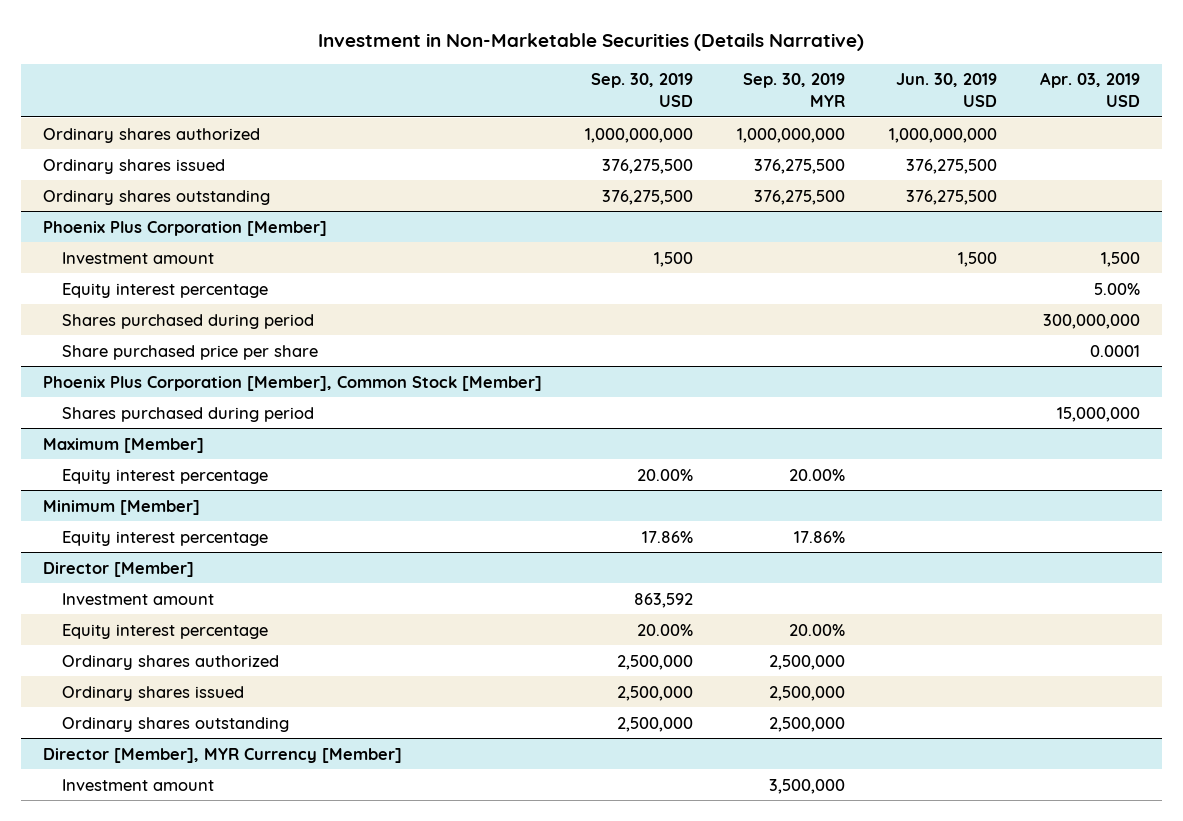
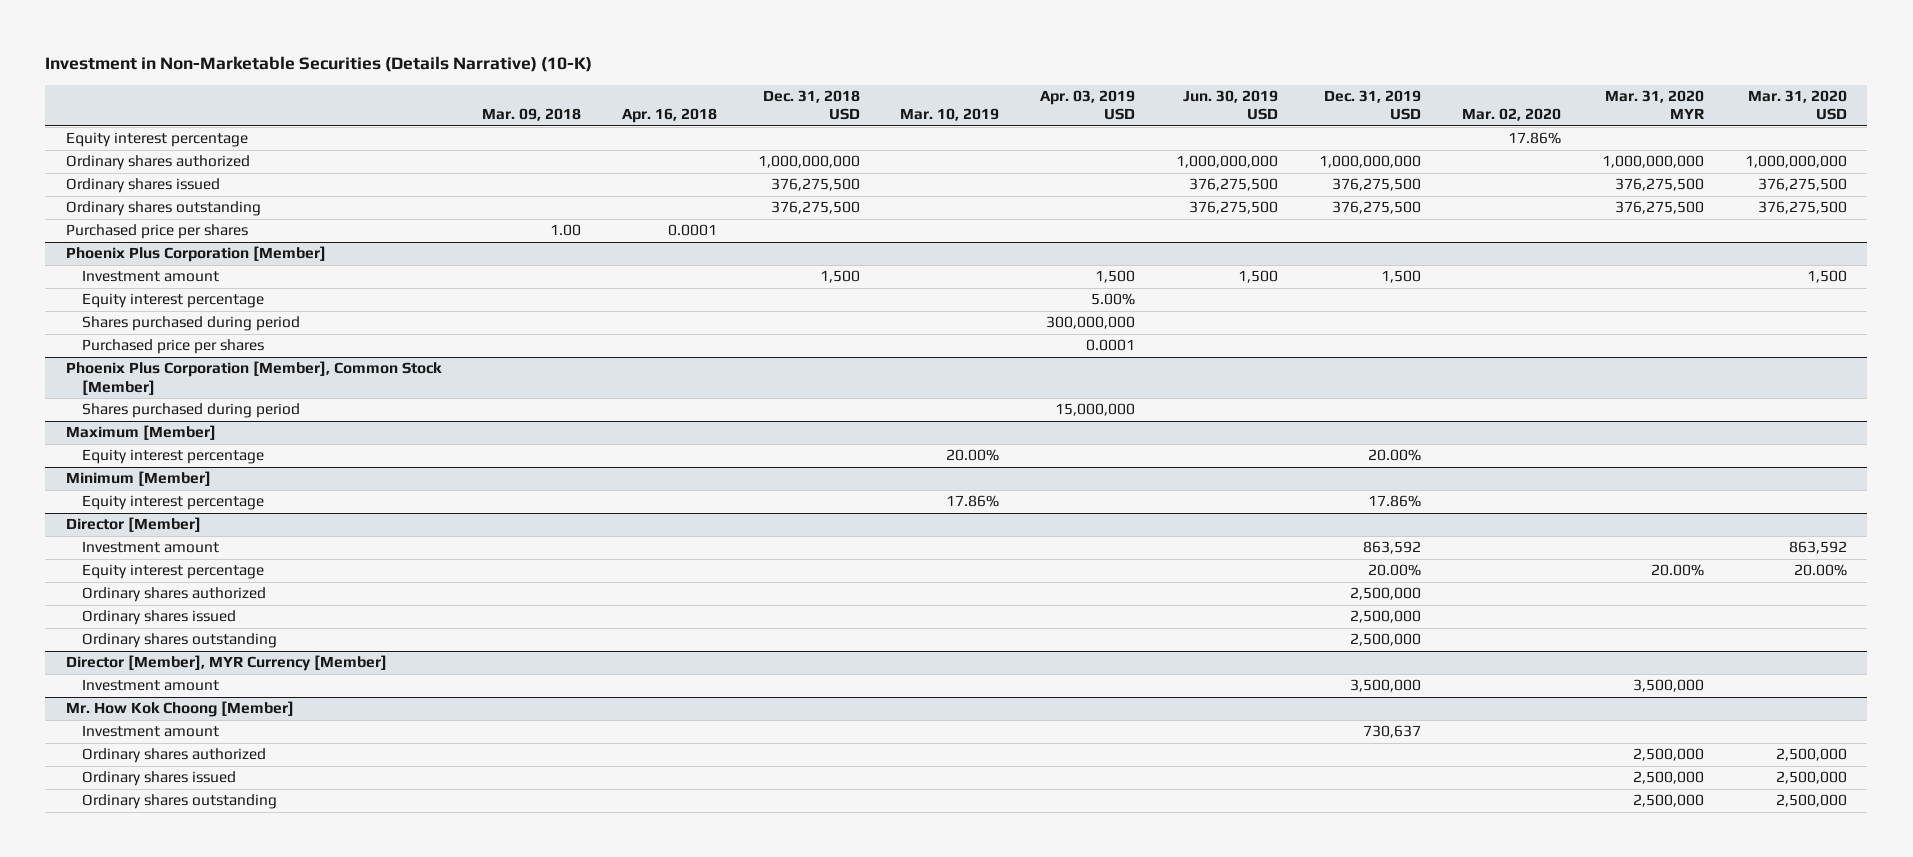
[318,32,865,51] Investment in Non-Marketable Securities (Details Narrative) -> [45,56,593,73] Investment in Non-Marketable Securities (Details Narrative) (10-K)
[591,73,694,107] Sep. 30, 2019 USD -> none
[742,73,845,107] Sep. 30, 2019 MYR -> none
none -> [481,108,581,122] Mar. 09, 2018
none -> [621,108,717,124] Apr. 16, 2018
none -> [762,89,860,121] Dec. 31, 2018 USD
none -> [900,108,1000,122] Mar. 10, 2019
none -> [1324,89,1422,121] Dec. 31, 2019 USD
none -> [1462,108,1562,122] Mar. 02, 2020
none -> [1604,89,1705,120] Mar. 31, 2020 MYR
none -> [1747,89,1847,121] Mar. 31, 2020 USD
none -> [65,132,248,148] Equity interest percentage
none -> [65,224,248,240] Purchased price per shares
[61,344,318,360] Share purchased price per share -> [81,339,264,355] Purchased price per shares
none -> [65,701,294,718] Mr. How Kok Choong [Member]
none -> [81,725,219,738] Investment amount
none -> [81,748,266,764] Ordinary shares authorized
none -> [81,771,236,787] Ordinary shares issued
none -> [81,794,277,810] Ordinary shares outstanding

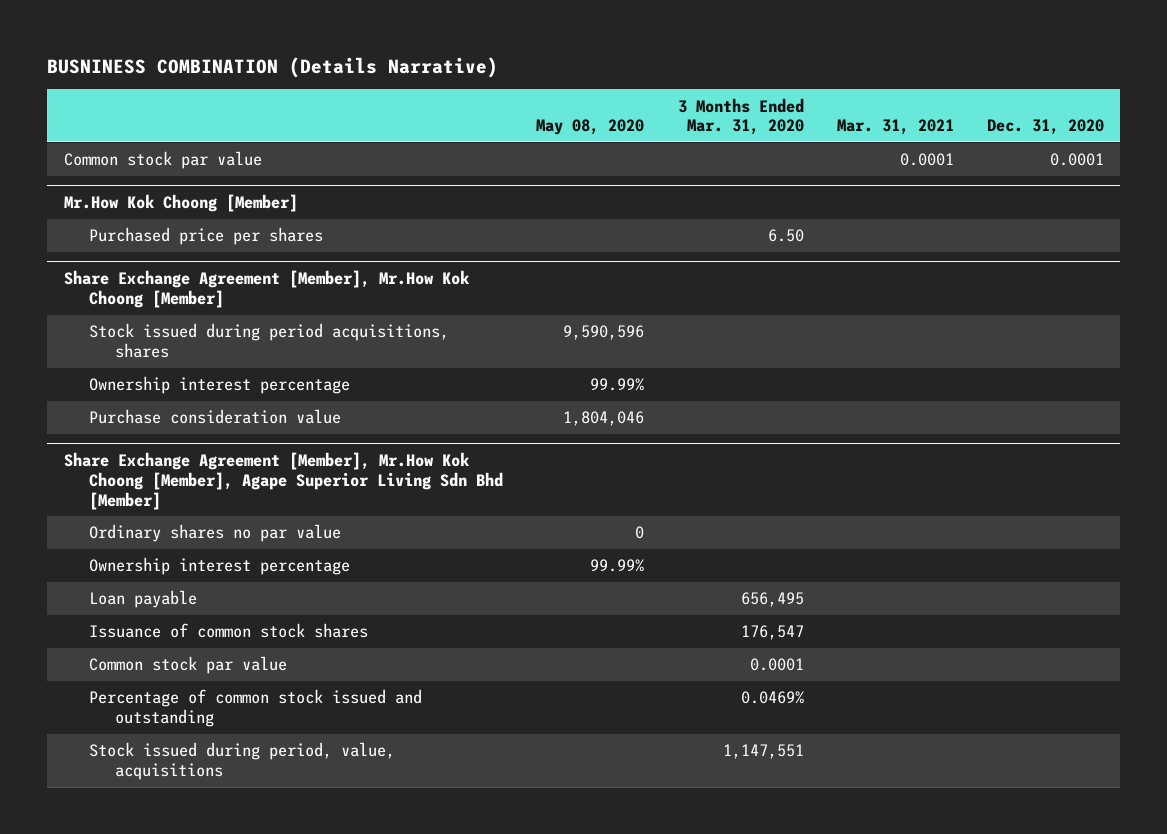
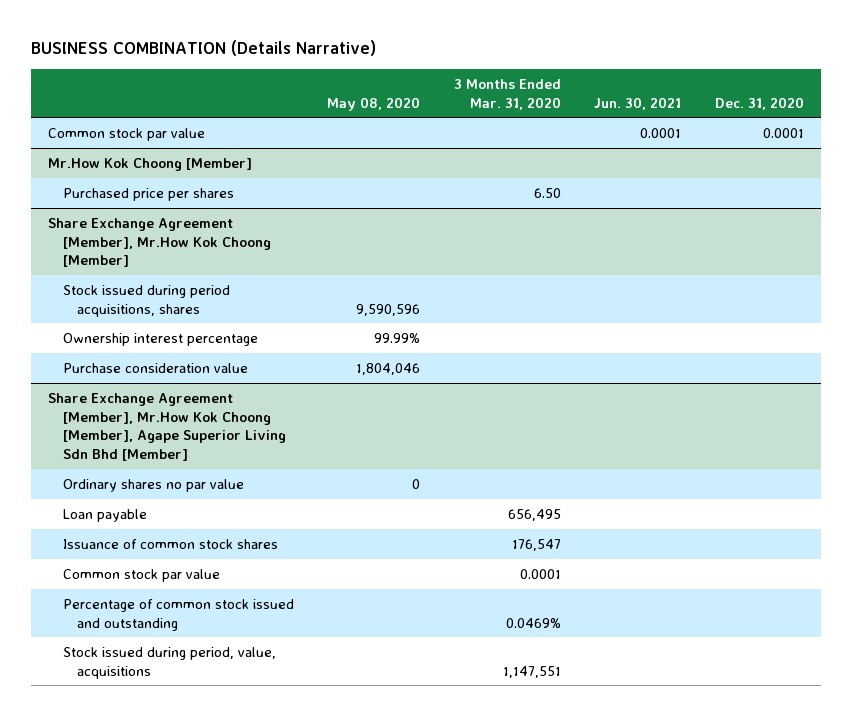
[46,56,498,78] BUSNINESS COMBINATION (Details Narrative) -> [31,40,377,57] BUSINESS COMBINATION (Details Narrative)
[836,119,954,136] Mar. 31, 2021 -> none
none -> [594,96,682,110] Jun. 30, 2021
[89,557,351,576] Ownership interest percentage -> none

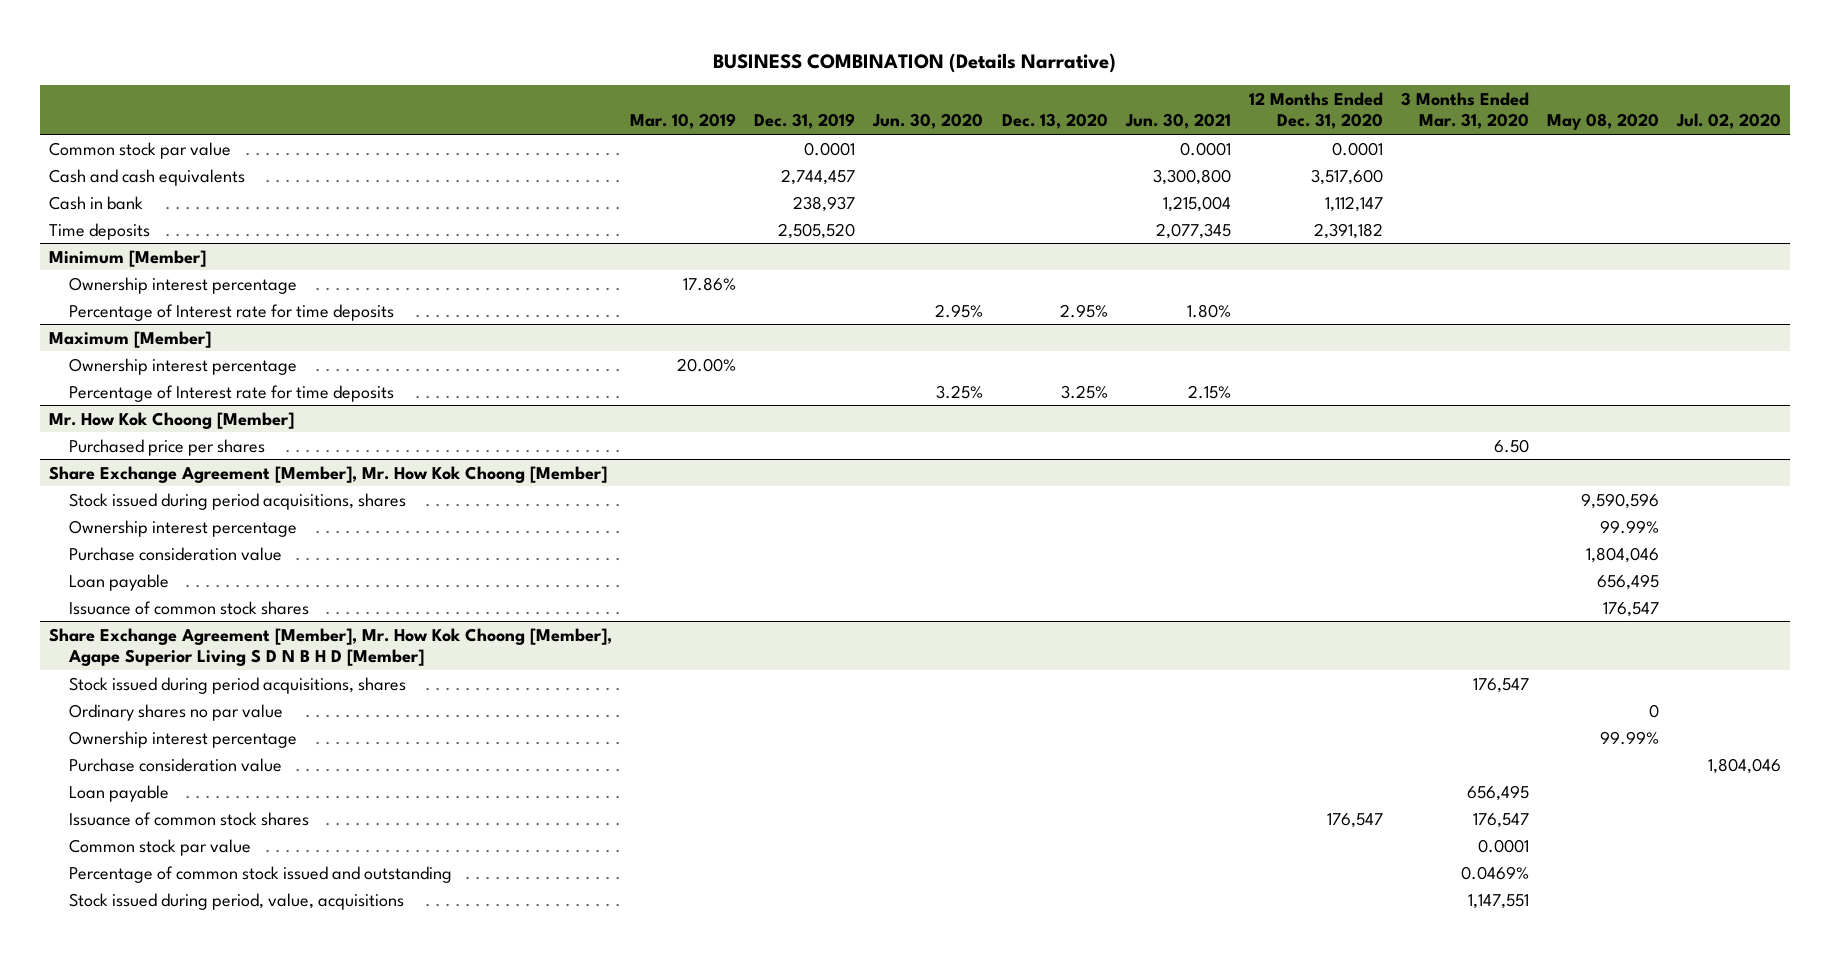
[715,96,805,110] Dec. 31, 2020 -> none
none -> [630,113,737,130] Mar. 10, 2019
none -> [754,113,856,130] Dec. 31, 2019
none -> [872,113,984,130] Jun. 30, 2020
none -> [1001,113,1108,130] Dec. 13, 2020
none -> [1248,91,1383,130] 12 Months Ended Dec. 31, 2020
none -> [1676,113,1782,130] Jul. 02, 2020
none -> [49,168,246,186] Cash and cash equivalents
none -> [49,195,144,210] Cash in bank
none -> [49,222,151,240] Time deposits
none -> [49,249,207,267] Minimum [Member]
none -> [68,276,297,294] Ownership interest percentage
none -> [68,303,394,321] Percentage of Interest rate for time deposits
none -> [49,330,212,348] Maximum [Member]
none -> [68,357,297,375] Ownership interest percentage
none -> [68,384,394,402] Percentage of Interest rate for time deposits
[48,157,253,171] Mr.How Kok Choong [Member] -> [49,411,295,429] Mr. How Kok Choong [Member]
[48,217,271,268] Share Exchange Agreement [Member], Mr.How Kok Choong [Member] -> [49,465,608,483] Share Exchange Agreement [Member], Mr. How Kok Choong [Member]
none -> [68,573,169,591] Loan payable
none -> [68,600,309,615] Issuance of common stock shares
[48,392,286,462] Share Exchange Agreement [Member], Mr.How Kok Choong [Member], Agape Superior Living Sdn Bhd [Member] -> [49,627,613,666] Share Exchange Agreement [Member], Mr. How Kok Choong [Member], Agape Superior Living S D N B H D [Member]
none -> [68,676,406,694] Stock issued during period acquisitions, shares
none -> [68,730,297,748] Ownership interest percentage
none -> [68,757,282,772] Purchase consideration value

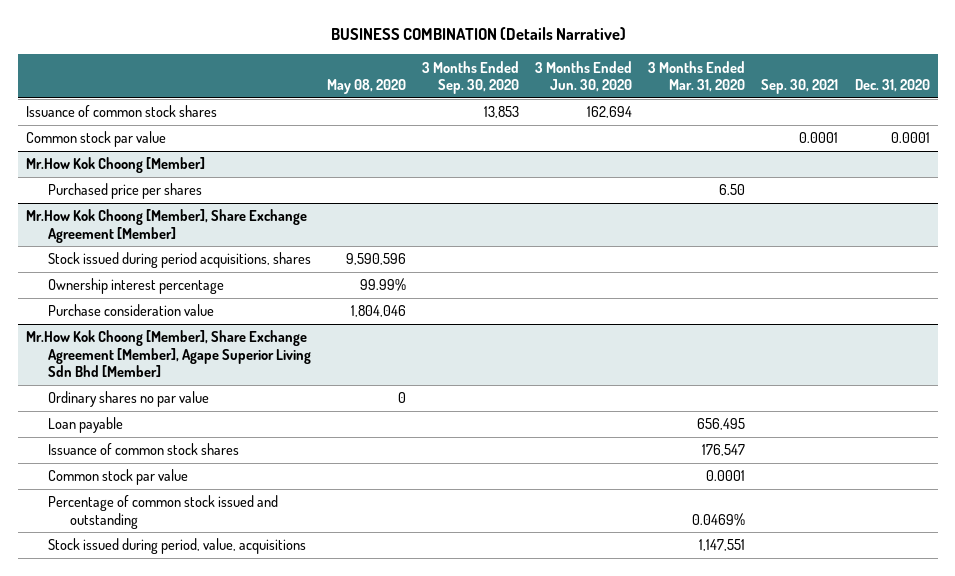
[630,113,737,130] Mar. 10, 2019 -> none
[754,113,856,130] Dec. 31, 2019 -> none
[872,113,984,130] Jun. 30, 2020 -> none
[1001,113,1108,130] Dec. 13, 2020 -> none
[1124,113,1231,130] Jun. 30, 2021 -> none
[1248,91,1383,130] 12 Months Ended Dec. 31, 2020 -> none
[1676,113,1782,130] Jul. 02, 2020 -> none
none -> [422,60,520,95] 3 Months Ended Sep. 30, 2020
none -> [535,60,633,93] 3 Months Ended Jun. 30, 2020
none -> [761,79,839,95] Sep. 30, 2021
none -> [854,79,930,93] Dec. 31, 2020
none -> [25,105,217,118] Issuance of common stock shares
[49,168,246,186] Cash and cash equivalents -> none
[49,195,144,210] Cash in bank -> none
[49,222,151,240] Time deposits -> none
[49,249,207,267] Minimum [Member] -> none
[68,276,297,294] Ownership interest percentage -> none
[68,303,394,321] Percentage of Interest rate for time deposits -> none
[49,330,212,348] Maximum [Member] -> none
[68,357,297,375] Ownership interest percentage -> none
[68,384,394,402] Percentage of Interest rate for time deposits -> none
[49,411,295,429] Mr. How Kok Choong [Member] -> [25,157,205,174] Mr.How Kok Choong [Member]
[49,465,608,483] Share Exchange Agreement [Member], Mr. How Kok Choong [Member] -> [25,209,307,243] Mr.How Kok Choong [Member], Share Exchange Agreement [Member]
[68,573,169,591] Loan payable -> none
[68,600,309,615] Issuance of common stock shares -> none
[68,676,406,694] Stock issued during period acquisitions, shares -> none
[49,627,613,666] Share Exchange Agreement [Member], Mr. How Kok Choong [Member], Agape Superior Living S D N B H D [Member] -> [25,330,311,378] Mr.How Kok Choong [Member], Share Exchange Agreement [Member], Agape Superior Living Sdn Bhd [Member]
[68,730,297,748] Ownership interest percentage -> none
[68,757,282,772] Purchase consideration value -> none

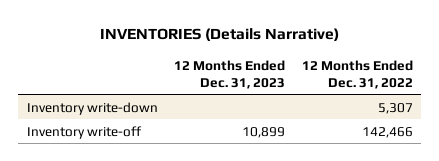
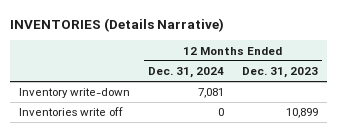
[301,59,413,89] 12 Months Ended Dec. 31, 2022 -> none
none -> [148,67,225,79] Dec. 31, 2024
[26,125,142,139] Inventory write-off -> [19,107,124,117] Inventories write off

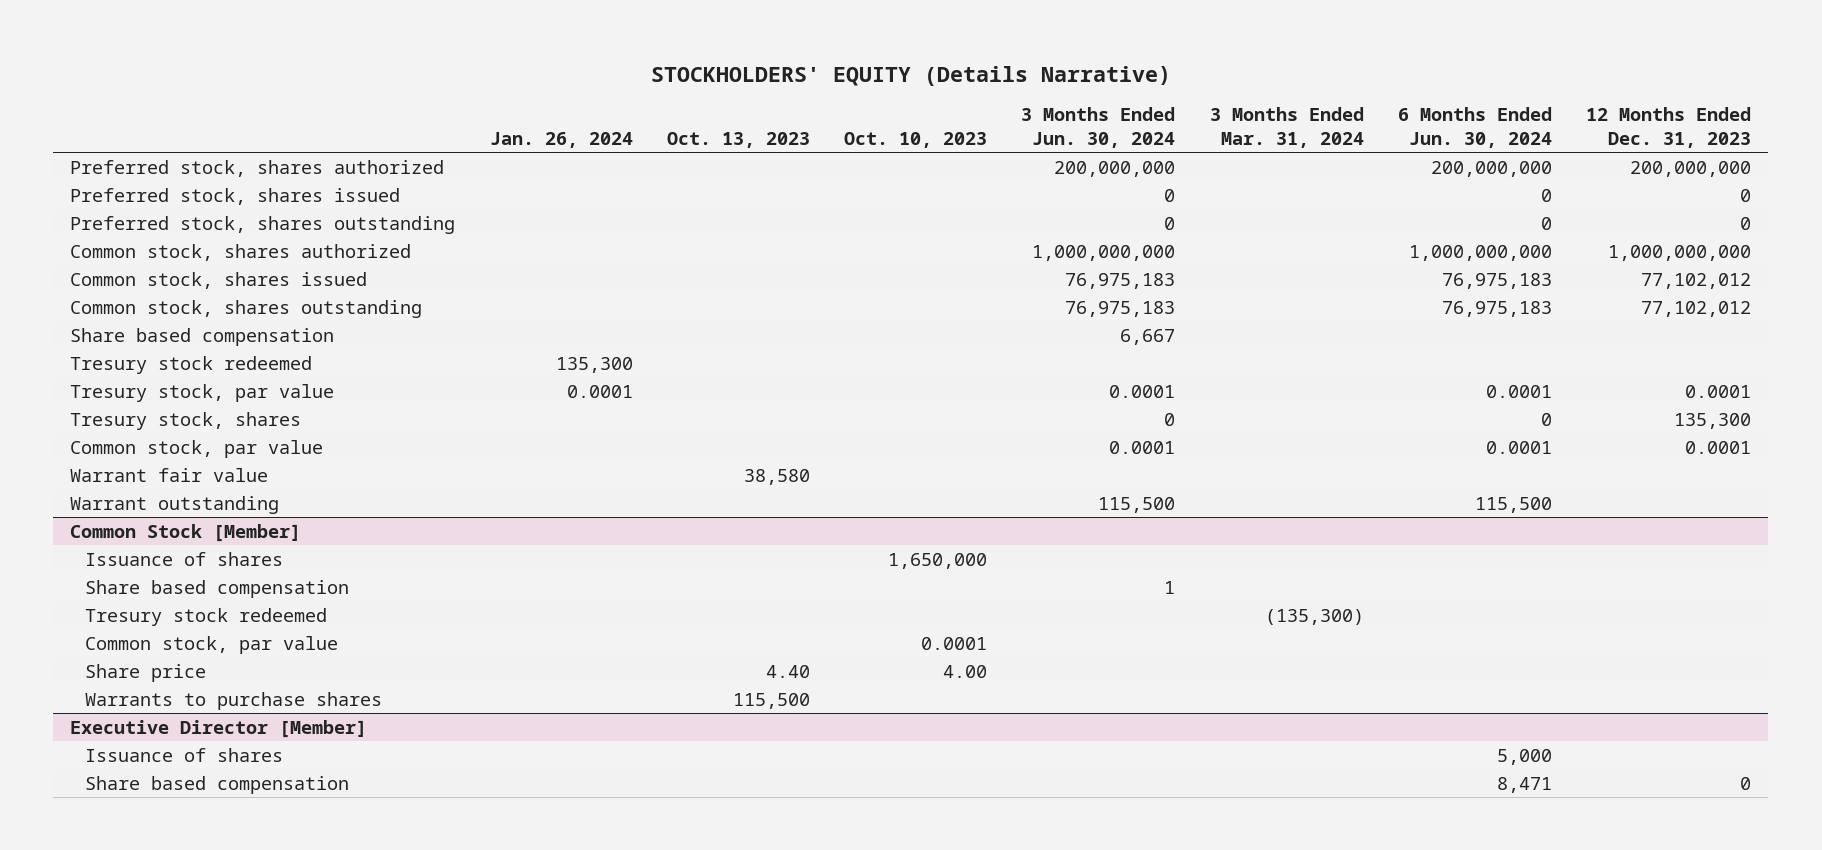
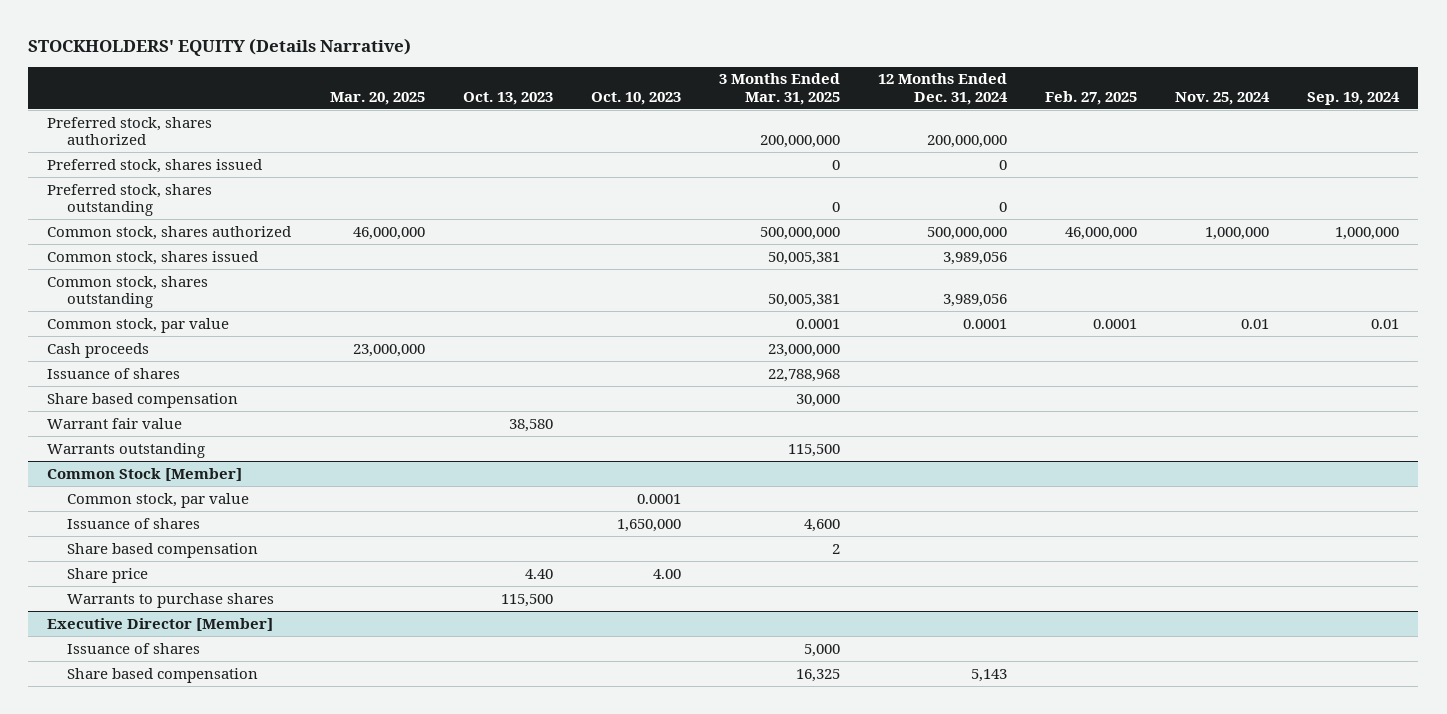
[489,131,633,148] Jan. 26, 2024 -> none
[1021,107,1176,148] 3 Months Ended Jun. 30, 2024 -> none
[1209,107,1364,148] 3 Months Ended Mar. 31, 2024 -> none
[1398,107,1553,148] 6 Months Ended Jun. 30, 2024 -> none
[1586,107,1752,148] 12 Months Ended Dec. 31, 2023 -> none
none -> [329,91,425,105] Mar. 20, 2025
none -> [718,73,840,105] 3 Months Ended Mar. 31, 2025
none -> [877,73,1008,105] 12 Months Ended Dec. 31, 2024
none -> [1045,90,1138,105] Feb. 27, 2025
none -> [1175,91,1271,105] Nov. 25, 2024
none -> [1307,91,1401,105] Sep. 19, 2024
[70,355,313,374] Tresury stock redeemed -> none
[70,383,335,402] Tresury stock, par value -> none
[70,411,302,430] Tresury stock, shares -> none
none -> [47,342,150,358] Cash proceeds
none -> [47,367,181,379] Issuance of shares
[70,327,335,346] Share based compensation -> [47,392,239,408] Share based compensation
[70,495,280,514] Warrant outstanding -> [47,442,206,458] Warrants outstanding
[85,635,339,654] Common stock, par value -> [67,492,250,508] Common stock, par value
[85,607,328,626] Tresury stock redeemed -> none

